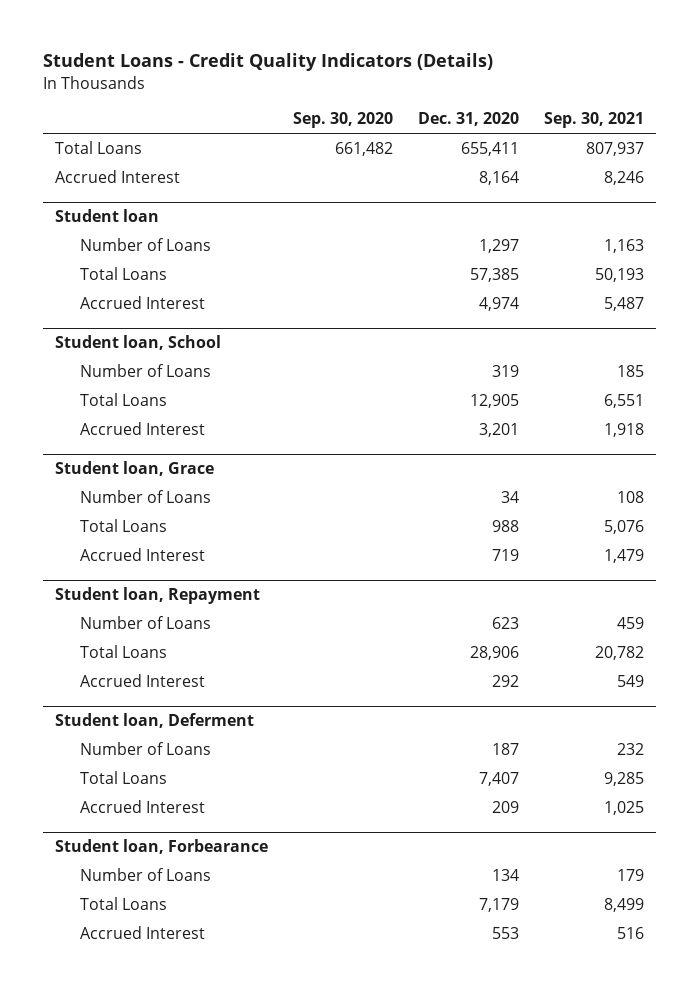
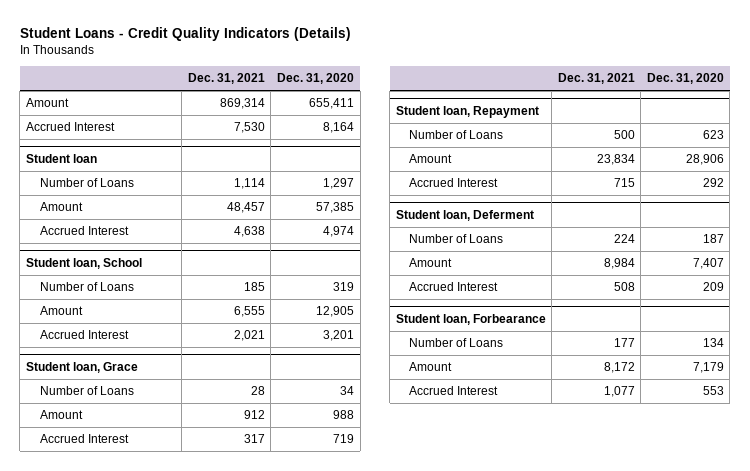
[293,112,394,129] Sep. 30, 2020 -> none
[544,112,645,129] Sep. 30, 2021 -> none
none -> [187,73,265,85] Dec. 31, 2021
[55,140,143,154] Total Loans -> [25,98,69,108] Amount
[79,266,167,280] Total Loans -> [39,202,83,212] Amount
[79,392,167,406] Total Loans -> [39,306,83,316] Amount
[79,518,167,532] Total Loans -> [39,410,83,420] Amount
[79,644,167,658] Total Loans -> [409,154,453,164] Amount
[79,770,167,784] Total Loans -> [409,258,453,268] Amount
[79,896,167,910] Total Loans -> [409,362,453,372] Amount

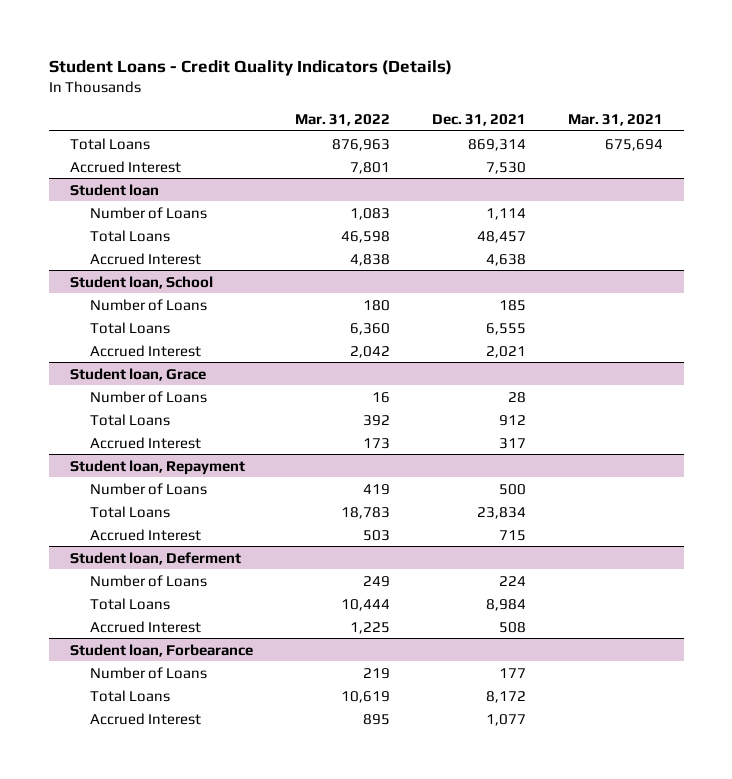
[277,73,355,85] Dec. 31, 2020 -> none
none -> [294,113,390,126] Mar. 31, 2022
none -> [567,113,663,126] Mar. 31, 2021
[25,98,69,108] Amount -> [69,137,150,150] Total Loans
[39,202,83,212] Amount -> [90,229,171,242] Total Loans
[39,306,83,316] Amount -> [90,321,171,334] Total Loans
[39,410,83,420] Amount -> [90,413,171,426] Total Loans
[409,154,453,164] Amount -> [90,505,171,518] Total Loans
[409,258,453,268] Amount -> [90,597,171,610] Total Loans
[409,362,453,372] Amount -> [90,689,171,702] Total Loans

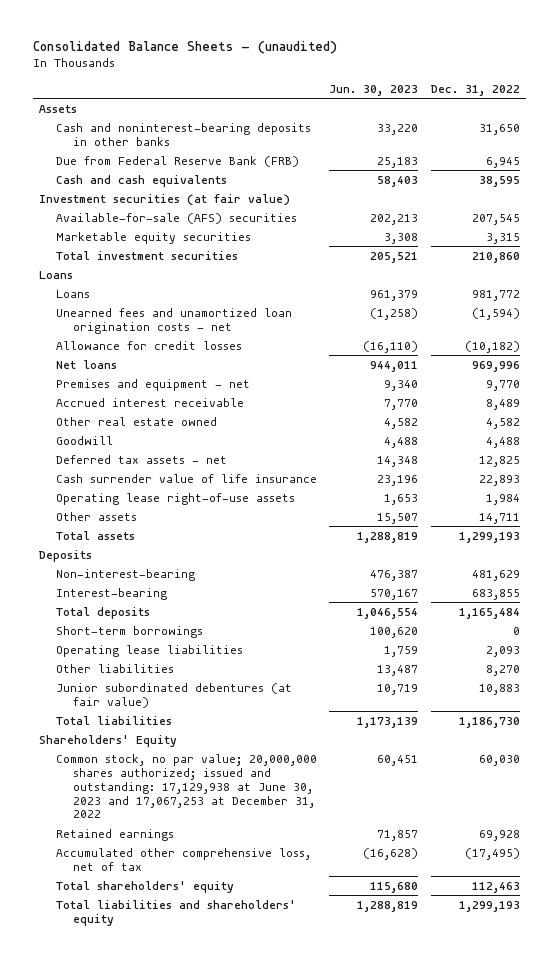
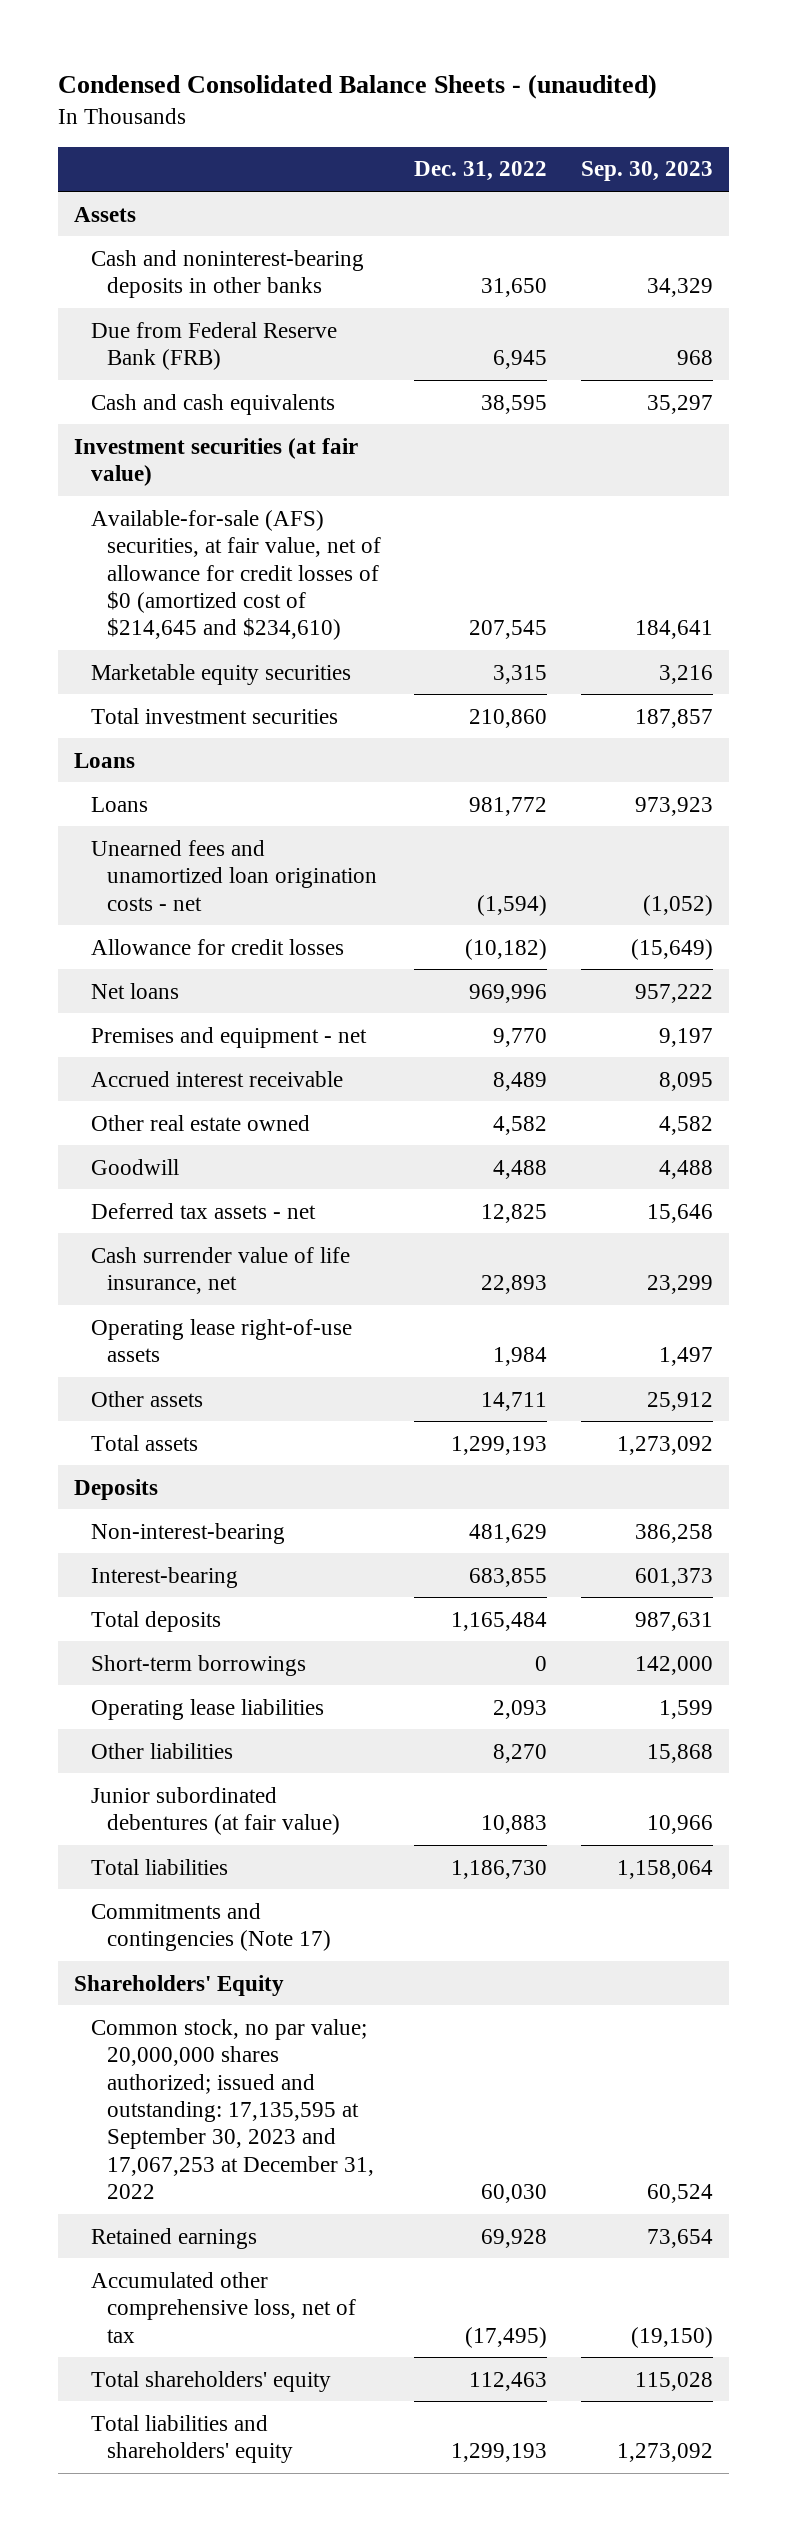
[32,41,337,55] Consolidated Balance Sheets - (unaudited) -> [57,74,657,100] Condensed Consolidated Balance Sheets - (unaudited)
[329,84,419,96] Jun. 30, 2023 -> none
none -> [580,161,713,182] Sep. 30, 2023
[55,212,297,224] Available-for-sale (AFS) securities -> [90,509,381,641] Available-for-sale (AFS) securities, at fair value, net of allowance for credit losses of $0 (amortized cost of $214,645 and $234,610)
[55,473,317,483] Cash surrender value of life insurance -> [90,1246,350,1295] Cash surrender value of life insurance, net
none -> [90,1902,331,1952] Commitments and contingencies (Note 17)
[55,753,317,819] Common stock, no par value; 20,000,000 shares authorized; issued and outstanding: 17,129,938 at June 30, 2023 and 17,067,253 at December 31, 2022 -> [90,2018,374,2200] Common stock, no par value; 20,000,000 shares authorized; issued and outstanding: 17,135,595 at September 30, 2023 and 17,067,253 at December 31, 2022

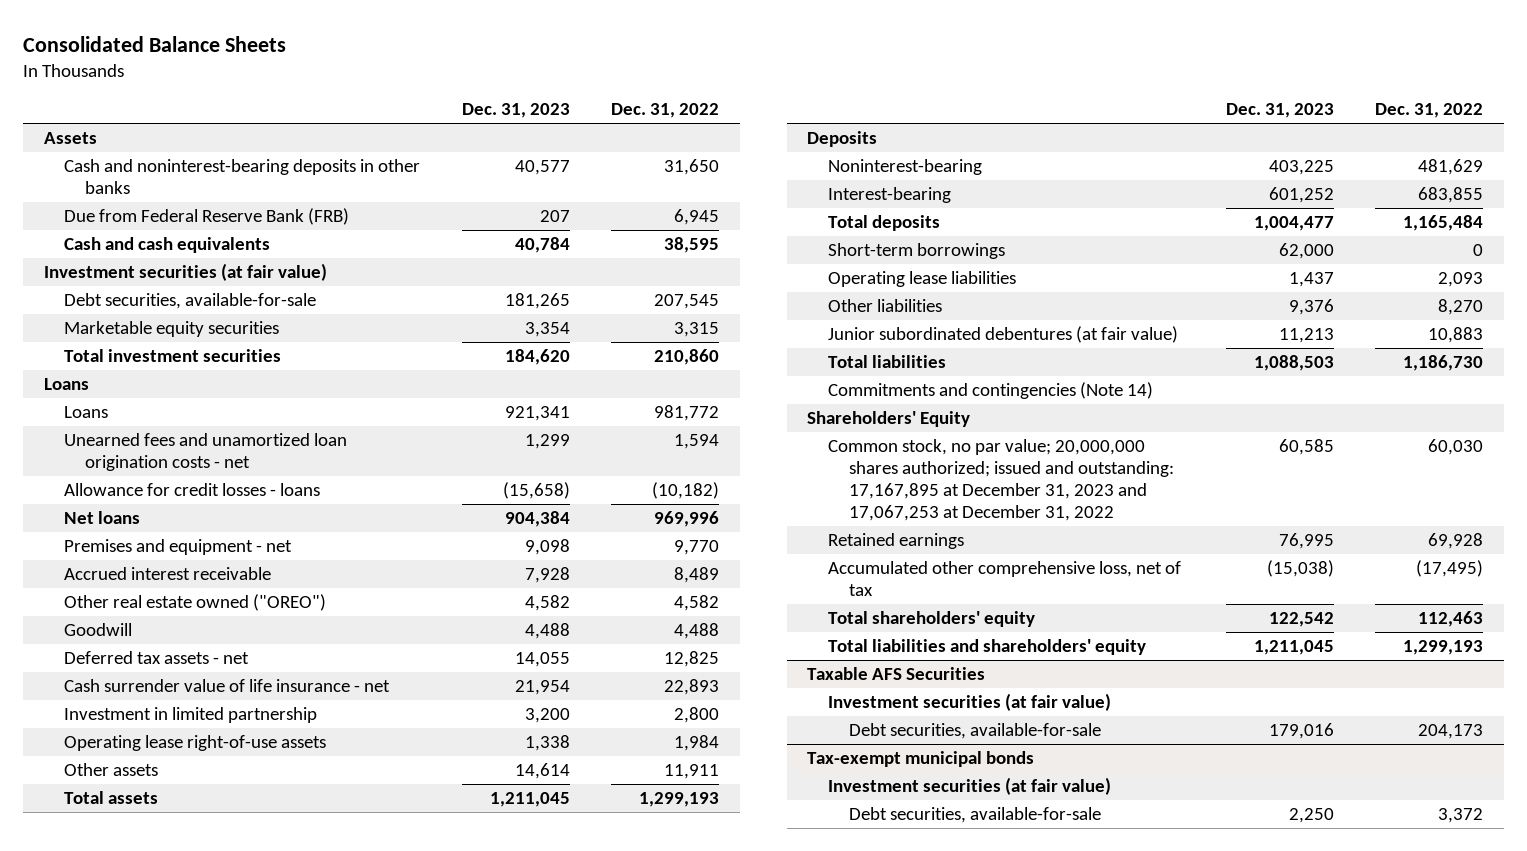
[57,74,657,100] Condensed Consolidated Balance Sheets - (unaudited) -> [23,35,287,52] Consolidated Balance Sheets
[580,161,713,182] Sep. 30, 2023 -> none
none -> [461,103,570,119] Dec. 31, 2023
[90,509,381,641] Available-for-sale (AFS) securities, at fair value, net of allowance for credit losses of $0 (amortized cost of $214,645 and $234,610) -> [64,292,317,309] Debt securities, available-for-sale
[477,894,548,916] (1,594) -> [674,433,720,449] 1,594
[90,938,344,955] Allowance for credit losses -> [64,482,321,496] Allowance for credit losses - loans
[90,1114,310,1131] Other real estate owned -> [64,593,327,611] Other real estate owned ("OREO")
[90,1246,350,1295] Cash surrender value of life insurance, net -> [64,678,391,692] Cash surrender value of life insurance - net
none -> [64,706,318,723] Investment in limited partnership
[481,1391,548,1411] 14,711 -> [664,763,720,779] 11,911
[90,1522,285,1544] Non-interest-bearing -> [828,158,983,175] Noninterest-bearing
[90,1902,331,1952] Commitments and contingencies (Note 17) -> [828,381,1154,399] Commitments and contingencies (Note 14)
[90,2018,374,2200] Common stock, no par value; 20,000,000 shares authorized; issued and outstanding: 17,135,595 at September 30, 2023 and 17,067,253 at December 31, 2022 -> [828,438,1174,521] Common stock, no par value; 20,000,000 shares authorized; issued and outstanding: 17,167,895 at December 31, 2023 and 17,067,253 at December 31, 2022
none -> [807,666,986,680] Taxable AFS Securities
none -> [828,692,1112,711] Investment securities (at fair value)
none -> [848,722,1101,739] Debt securities, available-for-sale
none -> [807,750,1035,767] Tax-exempt municipal bonds
none -> [828,776,1112,795] Investment securities (at fair value)
none -> [848,806,1101,823] Debt securities, available-for-sale

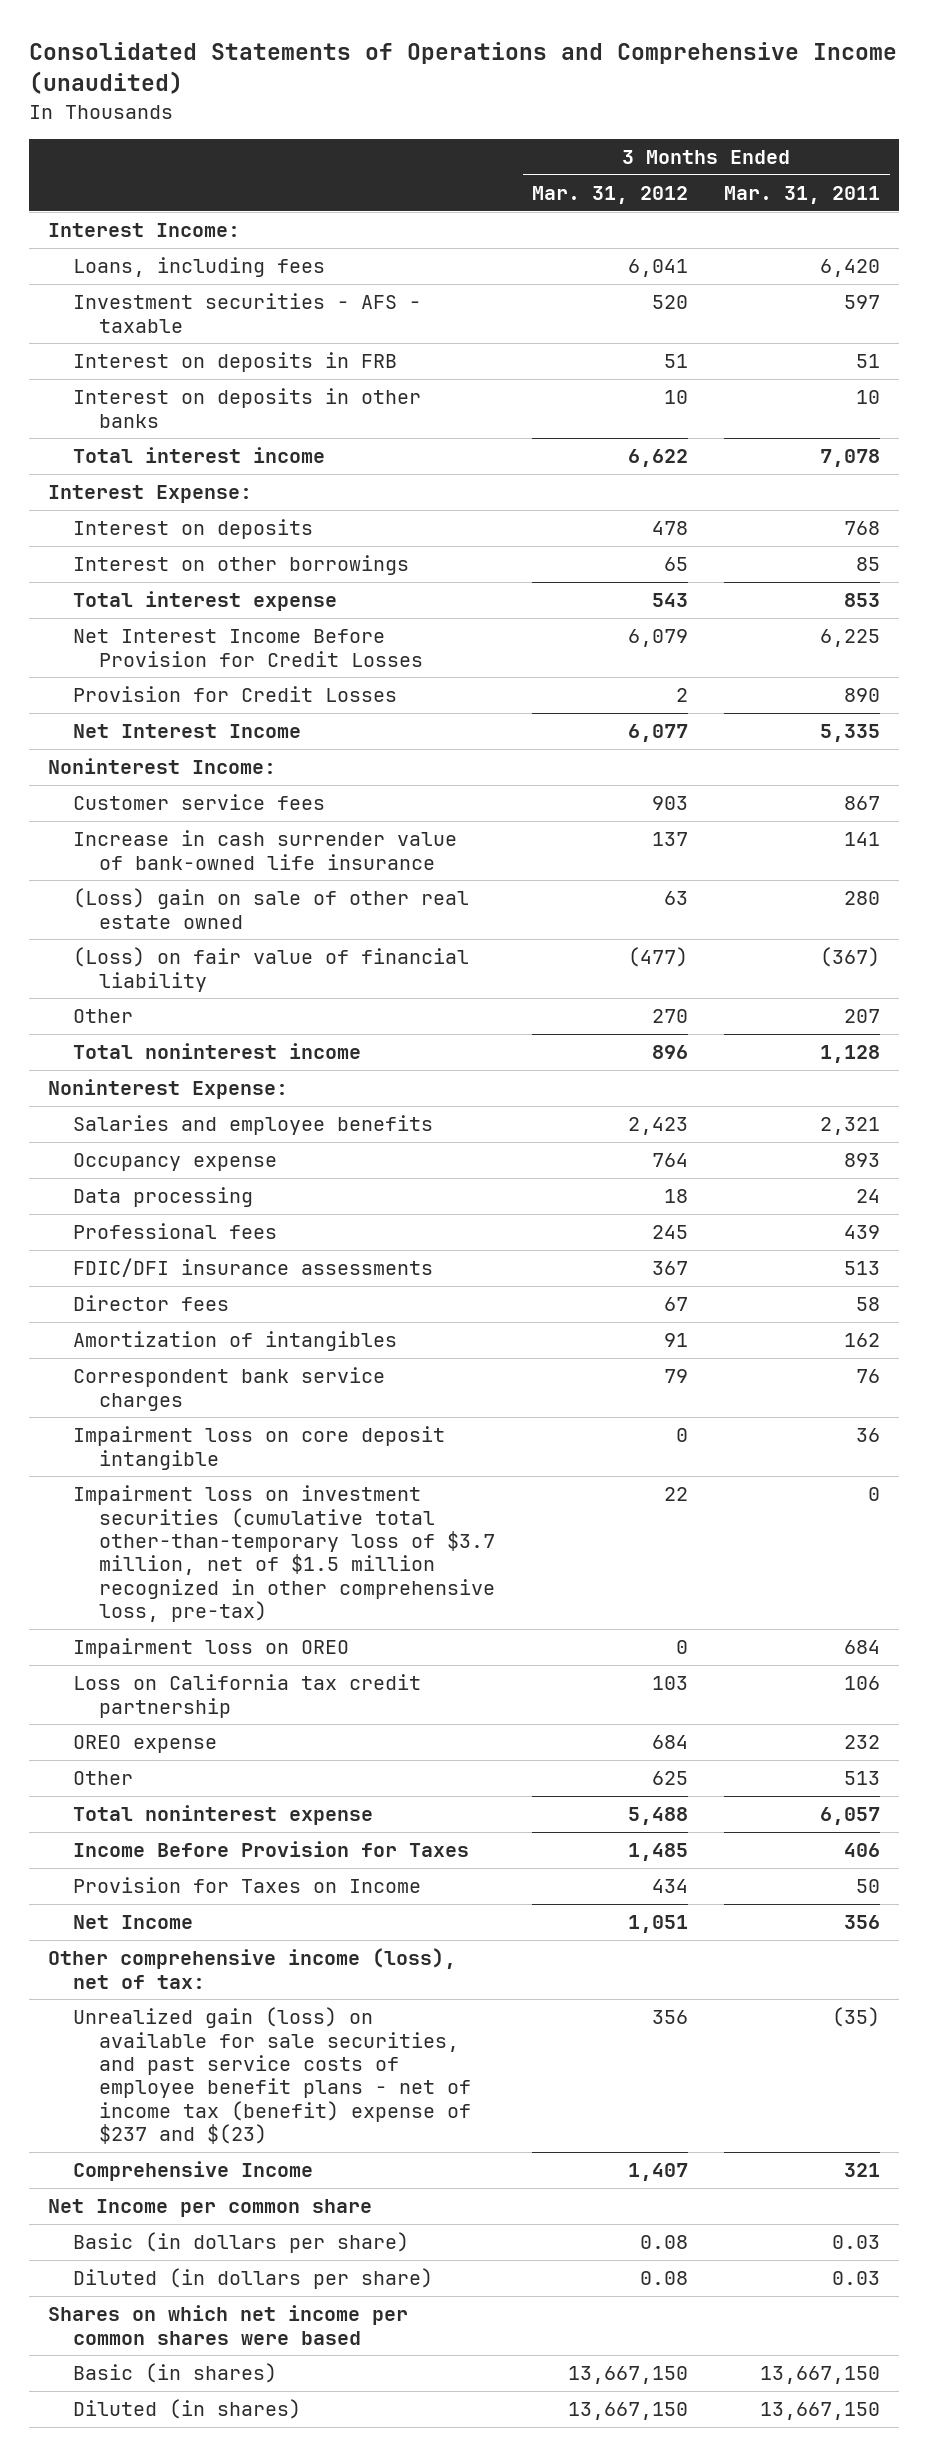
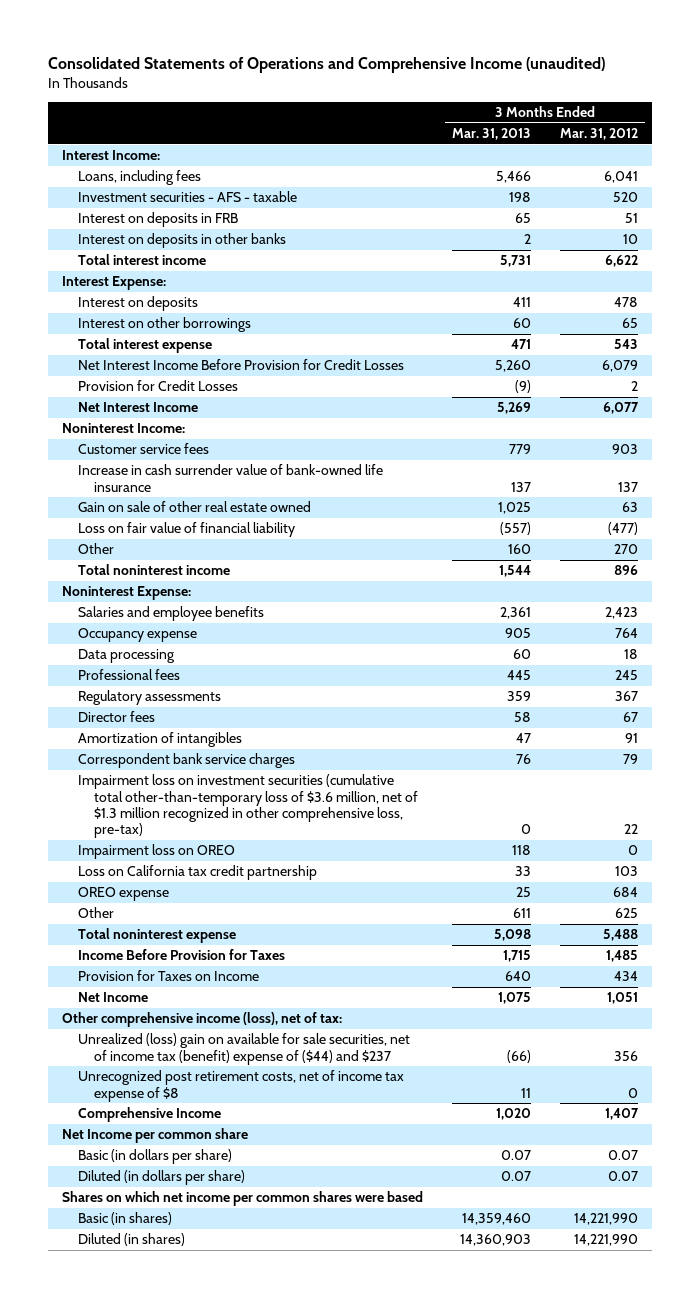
[724,186,881,205] Mar. 31, 2011 -> none
none -> [451,128,531,141] Mar. 31, 2013
[73,888,470,929] (Loss) gain on sale of other real estate owned -> [77,501,311,513] Gain on sale of other real estate owned
[73,947,470,992] (Loss) on fair value of financial liability -> [77,522,295,538] Loss on fair value of financial liability
[73,1258,434,1278] FDIC/DFI insurance assessments -> [77,690,221,706] Regulatory assessments
[73,1426,446,1470] Impairment loss on core deposit intangible -> none
[73,1485,496,1622] Impairment loss on investment securities (cumulative total other-than-temporary loss of $3.7 million, net of $1.5 million recognized in other comprehensive loss, pre-tax) -> [77,774,419,839] Impairment loss on investment securities (cumulative total other-than-temporary loss of $3.6 million, net of $1.3 million recognized in other comprehensive loss, pre-tax)
[73,2007,472,2144] Unrealized gain (loss) on available for sale securities, and past service costs of employee benefit plans - net of income tax (benefit) expense of $237 and $(23) -> [77,1033,410,1065] Unrealized (loss) gain on available for sale securities, net of income tax (benefit) expense of ($44) and $237
none -> [77,1070,404,1102] Unrecognized post retirement costs, net of income tax expense of $8
[639,2235,688,2250] 0.08 -> [607,1150,638,1161] 0.07
[639,2271,688,2286] 0.08 -> [607,1171,638,1182] 0.07
[567,2366,688,2385] 13,667,150 -> [573,1213,638,1226] 14,221,990
[567,2402,688,2421] 13,667,150 -> [573,1234,638,1247] 14,221,990

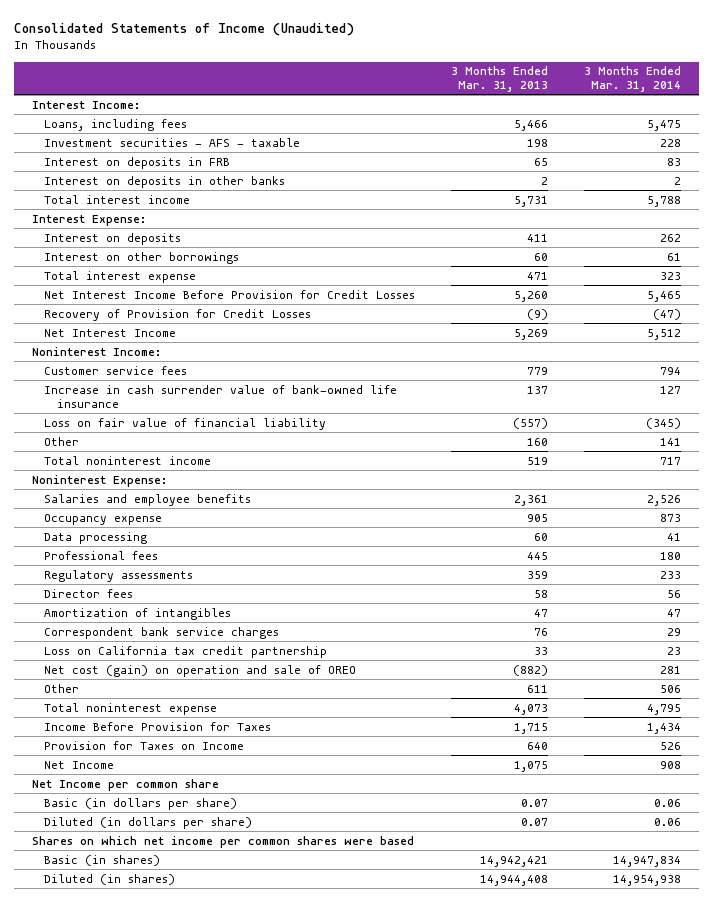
[47,57,605,74] Consolidated Statements of Operations and Comprehensive Income (unaudited) -> [14,23,355,37] Consolidated Statements of Income (Unaudited)
[559,128,638,141] Mar. 31, 2012 -> none
none -> [583,66,681,93] 3 Months Ended Mar. 31, 2014
[77,380,238,392] Provision for Credit Losses -> [44,308,312,321] Recovery of Provision for Credit Losses
[77,501,311,513] Gain on sale of other real estate owned -> none
[498,565,531,578] 1,544 -> [527,456,549,465] 519
[77,774,419,839] Impairment loss on investment securities (cumulative total other-than-temporary loss of $3.6 million, net of $1.3 million recognized in other comprehensive loss, pre-tax) -> none
[77,844,235,860] Impairment loss on OREO -> none
[77,887,169,902] OREO expense -> none
none -> [44,664,357,677] Net cost (gain) on operation and sale of OREO
[493,929,531,942] 5,098 -> [514,703,549,715] 4,073
[61,1012,342,1028] Other comprehensive income (loss), net of tax: -> none
[77,1033,410,1065] Unrealized (loss) gain on available for sale securities, net of income tax (benefit) expense of ($44) and $237 -> none
[77,1070,404,1102] Unrecognized post retirement costs, net of income tax expense of $8 -> none
[77,1107,221,1123] Comprehensive Income -> none
[461,1213,531,1226] 14,359,460 -> [480,855,549,867] 14,942,421
[459,1234,531,1247] 14,360,903 -> [480,874,549,886] 14,944,408

